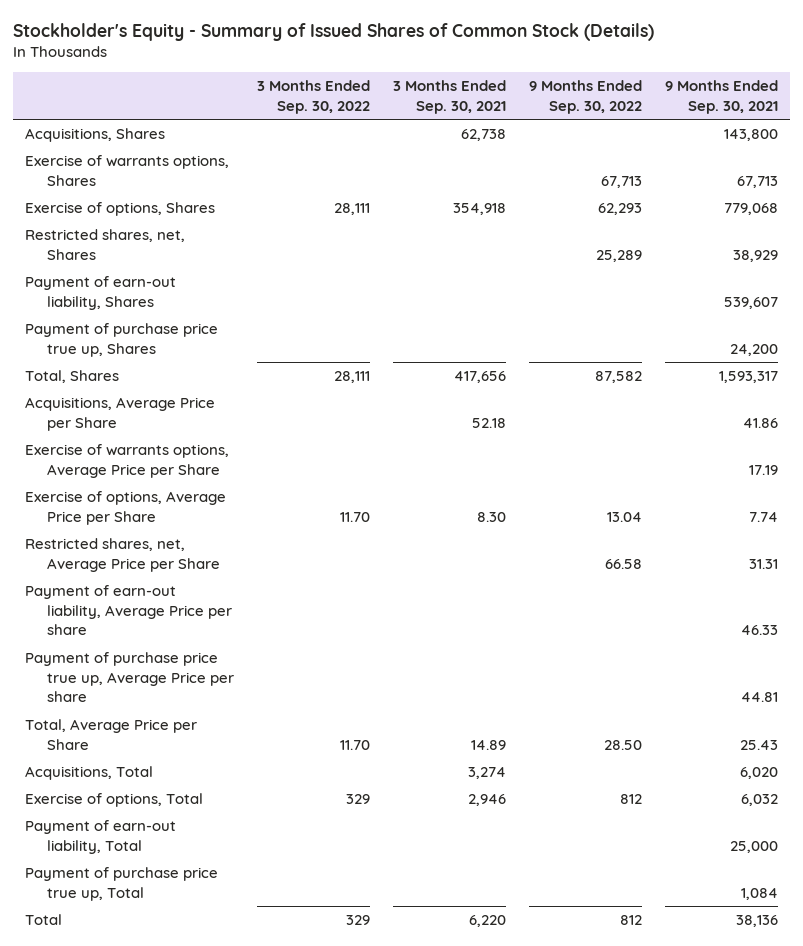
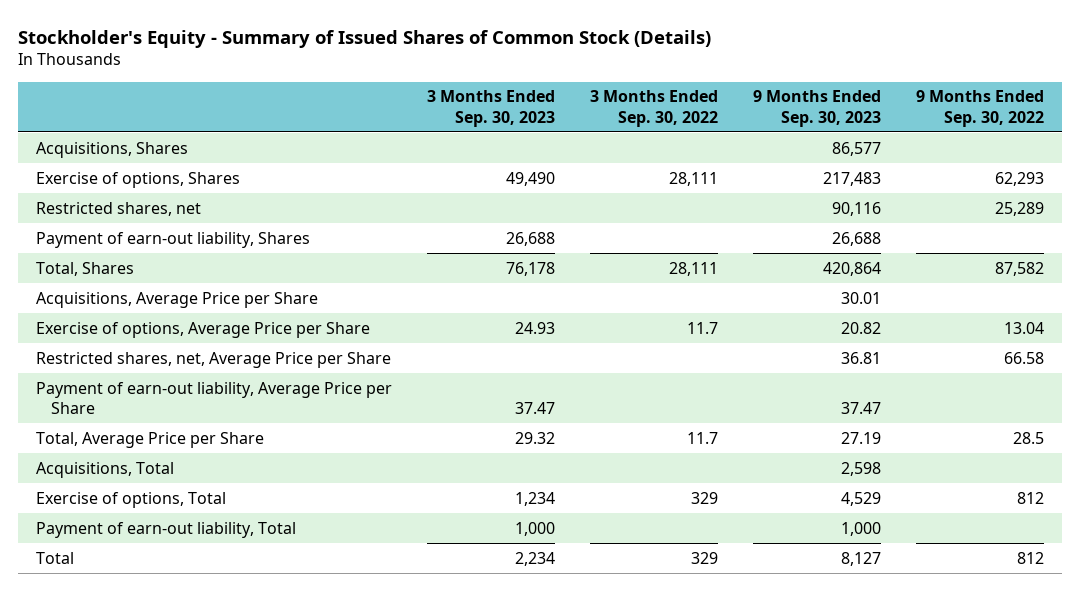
[393,80,507,114] 3 Months Ended Sep. 30, 2021 -> none
[665,80,779,114] 9 Months Ended Sep. 30, 2021 -> none
none -> [426,90,555,127] 3 Months Ended Sep. 30, 2023
none -> [753,90,882,127] 9 Months Ended Sep. 30, 2023
[24,155,229,186] Exercise of warrants options, Shares -> none
[24,229,185,260] Restricted shares, net, Shares -> [35,201,201,216] Restricted shares, net
[24,323,218,357] Payment of purchase price true up, Shares -> none
[24,444,229,478] Exercise of warrants options, Average Price per Share -> none
[340,511,371,522] 11.70 -> [687,321,719,334] 11.7
[24,652,235,703] Payment of purchase price true up, Average Price per share -> none
[24,585,233,636] Payment of earn-out liability, Average Price per share -> [35,381,392,414] Payment of earn-out liability, Average Price per Share
[340,739,371,750] 11.70 -> [687,431,719,444] 11.7
[604,739,643,750] 28.50 -> [1013,431,1045,444] 28.5
[24,867,218,901] Payment of purchase price true up, Total -> none

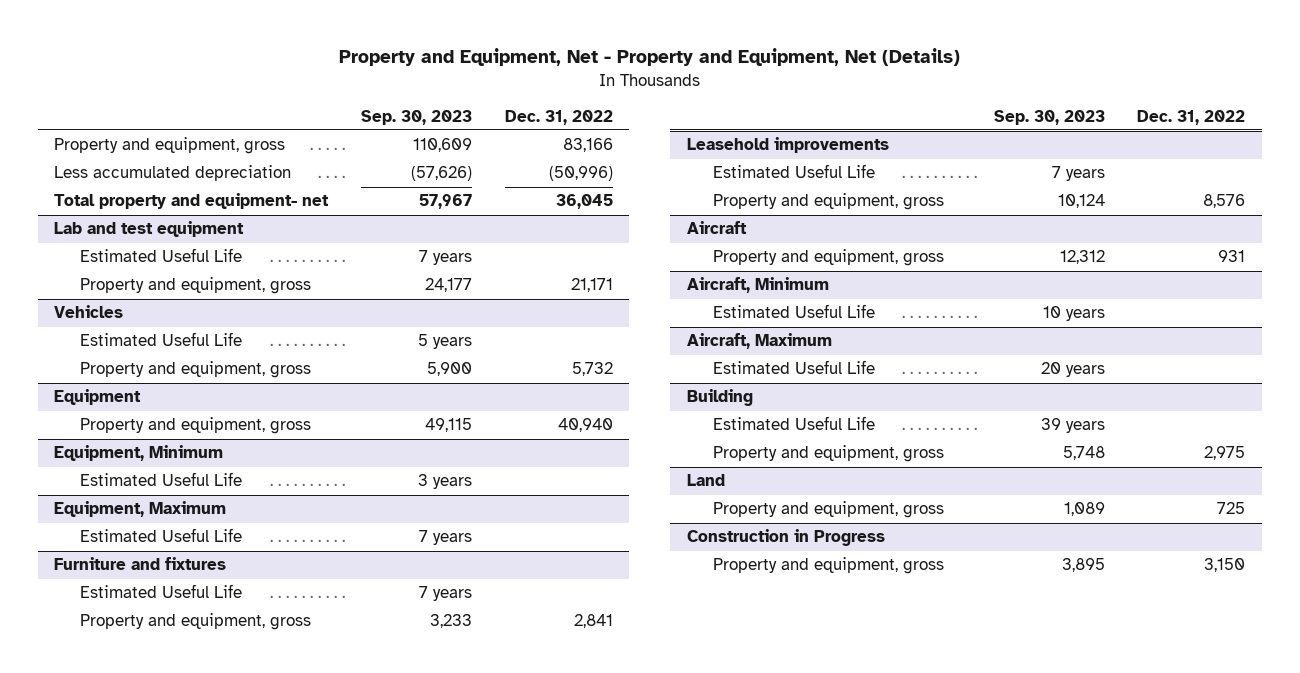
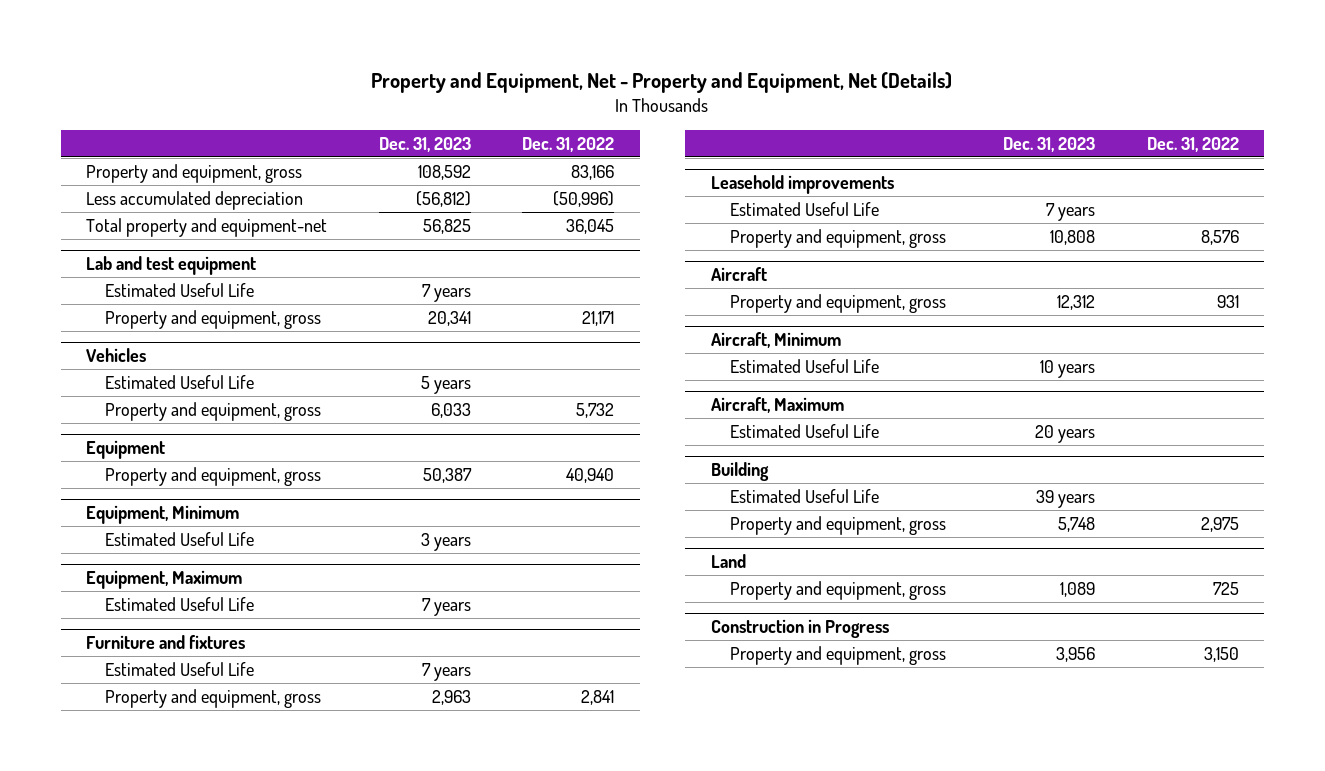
[360,109,472,125] Sep. 30, 2023 -> none
none -> [378,137,471,153] Dec. 31, 2023
[54,193,330,210] Total property and equipment- net -> [86,217,328,237] Total property and equipment-net

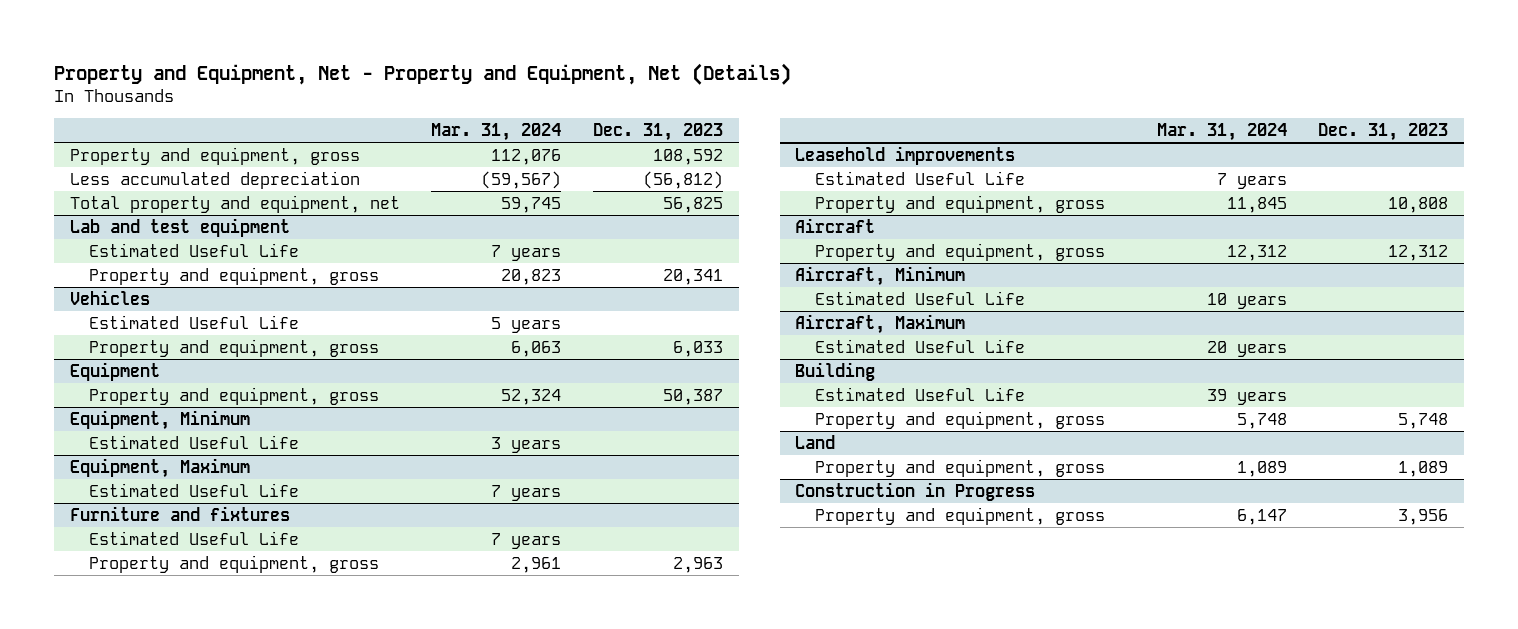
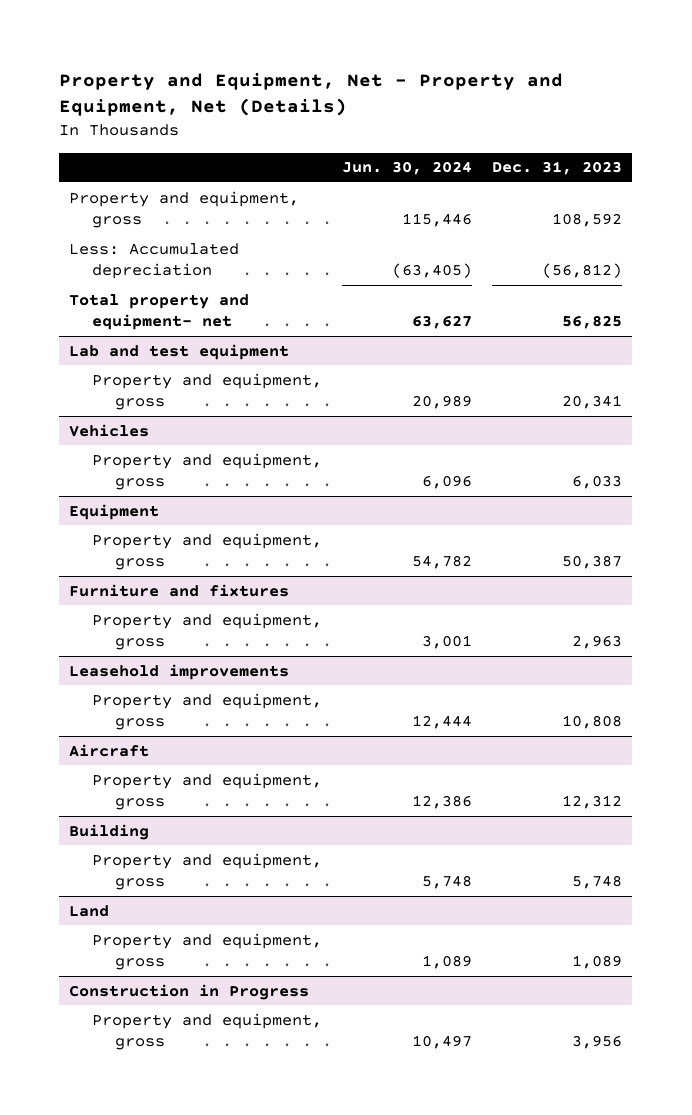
[431,123,562,142] Mar. 31, 2024 -> none
none -> [342,161,473,176] Jun. 30, 2024
[69,170,360,189] Less accumulated depreciation -> [69,242,240,280] Less: Accumulated depreciation
[69,194,400,213] Total property and equipment, net -> [69,293,250,331] Total property and equipment- net
[89,242,300,257] Estimated Useful Life -> none
[89,314,300,329] Estimated Useful Life -> none
[69,409,250,430] Equipment, Minimum -> none
[89,434,300,449] Estimated Useful Life -> none
[69,457,250,478] Equipment, Maximum -> none
[89,482,300,497] Estimated Useful Life -> none
[89,530,300,545] Estimated Useful Life -> none
[814,170,1025,185] Estimated Useful Life -> none
[795,265,966,286] Aircraft, Minimum -> none
[814,290,1025,305] Estimated Useful Life -> none
[795,313,966,334] Aircraft, Maximum -> none
[814,338,1025,353] Estimated Useful Life -> none
[814,386,1025,401] Estimated Useful Life -> none

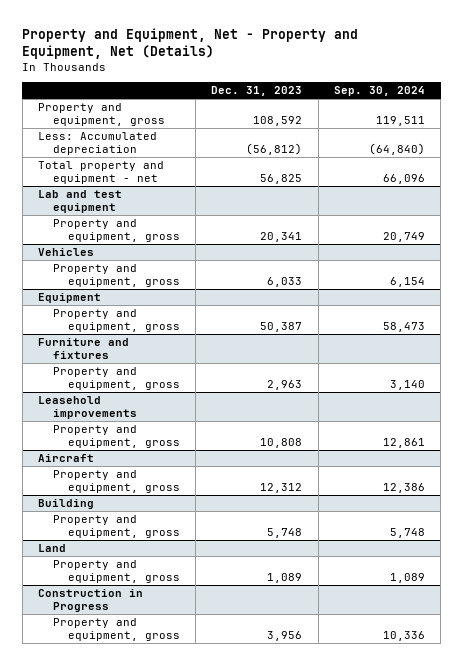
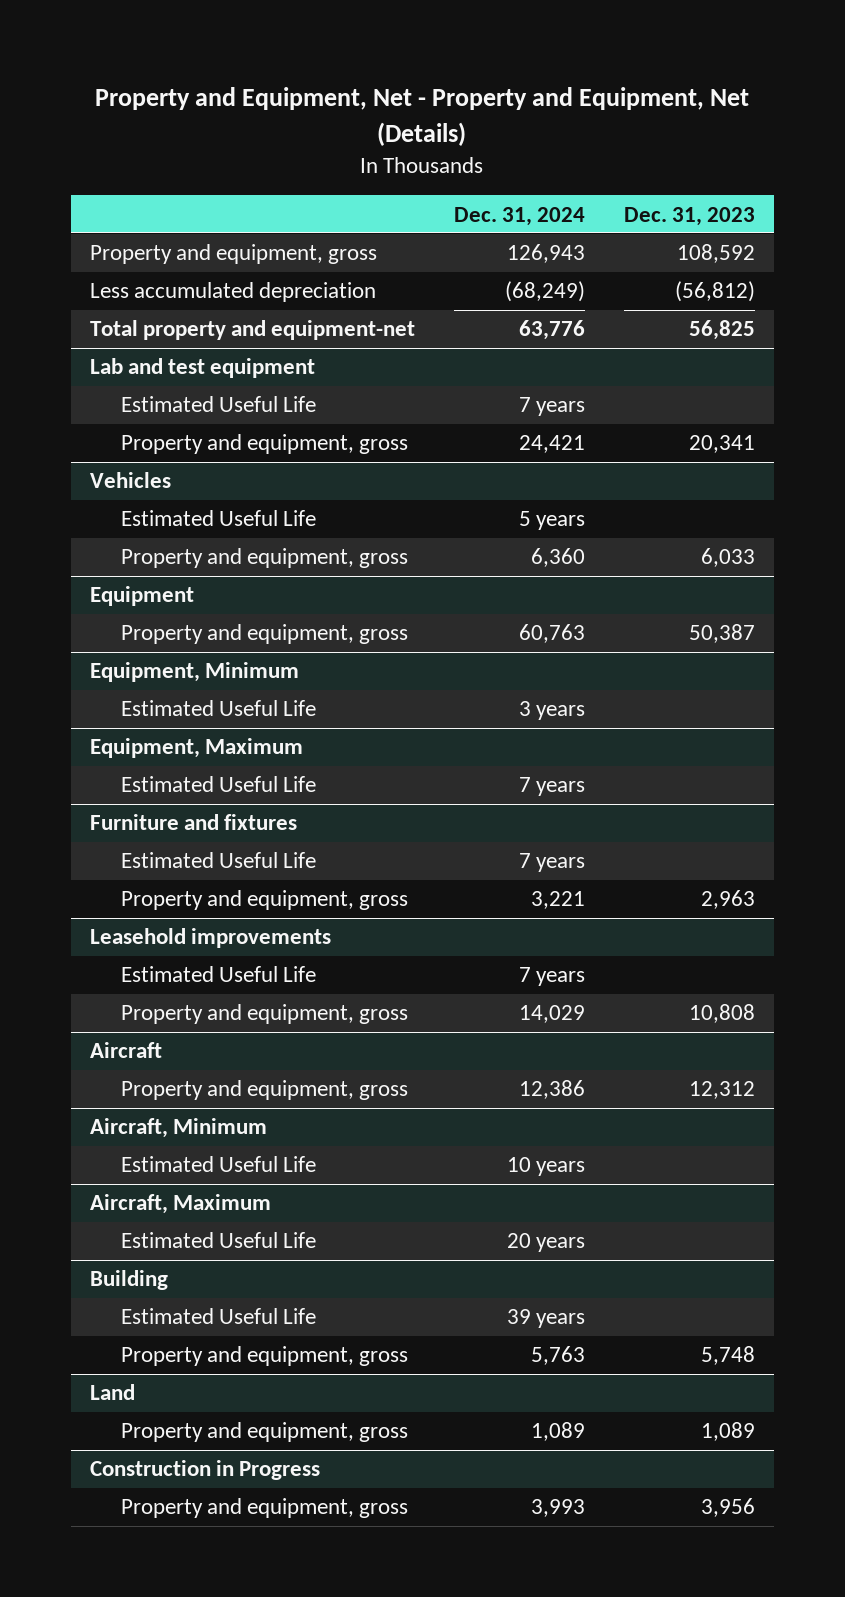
[333,86,425,97] Sep. 30, 2024 -> none
none -> [453,206,585,226] Dec. 31, 2024
[37,132,157,156] Less: Accumulated depreciation -> [90,282,377,303] Less accumulated depreciation
[37,161,164,185] Total property and equipment - net -> [90,320,416,341] Total property and equipment-net
none -> [120,396,316,413] Estimated Useful Life
none -> [120,510,316,527] Estimated Useful Life
none -> [90,662,300,683] Equipment, Minimum
none -> [120,700,316,717] Estimated Useful Life
none -> [90,738,304,759] Equipment, Maximum
none -> [120,776,316,793] Estimated Useful Life
none -> [120,852,316,869] Estimated Useful Life
none -> [120,966,316,983] Estimated Useful Life
none -> [90,1118,268,1139] Aircraft, Minimum
none -> [120,1156,316,1173] Estimated Useful Life
none -> [90,1194,272,1215] Aircraft, Maximum
none -> [120,1232,316,1249] Estimated Useful Life
none -> [120,1308,316,1325] Estimated Useful Life

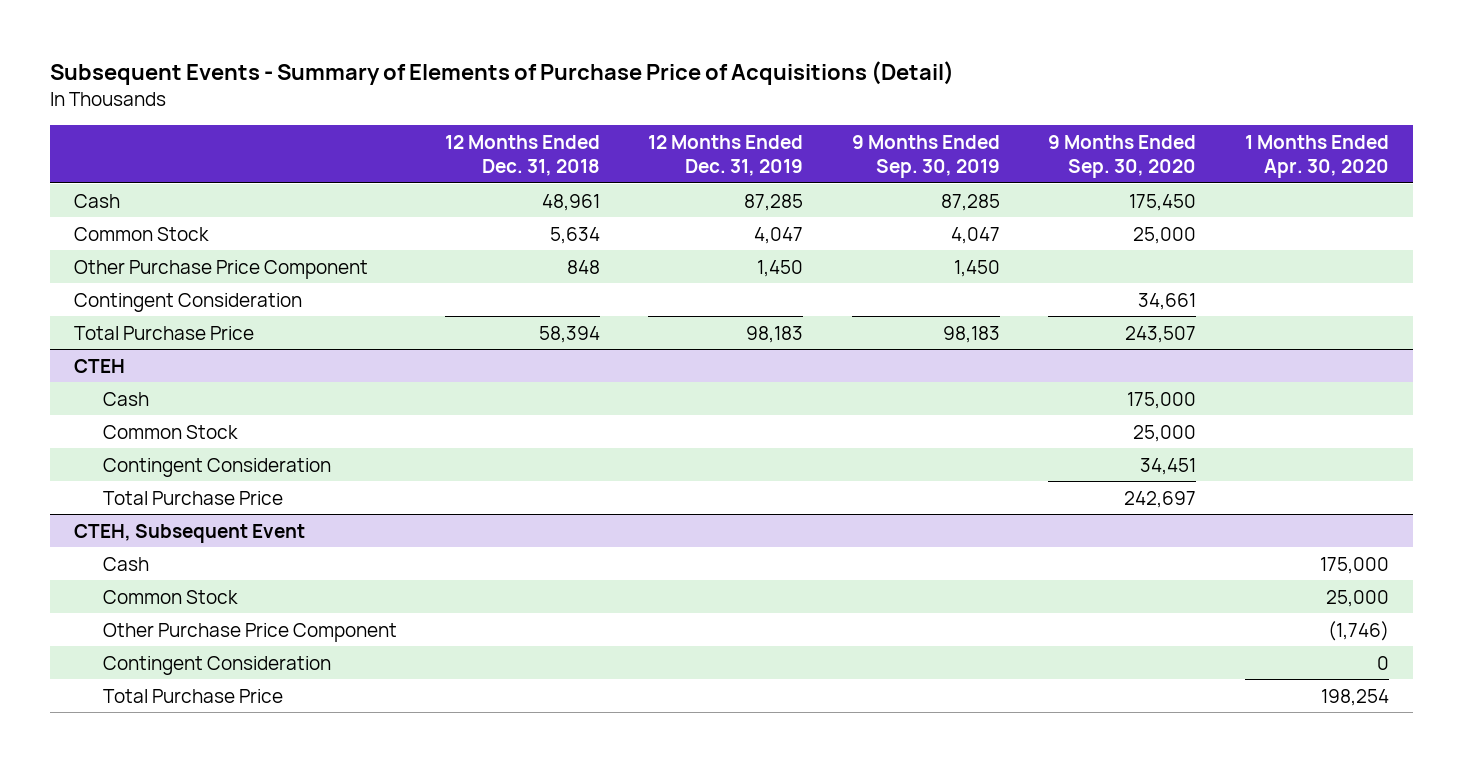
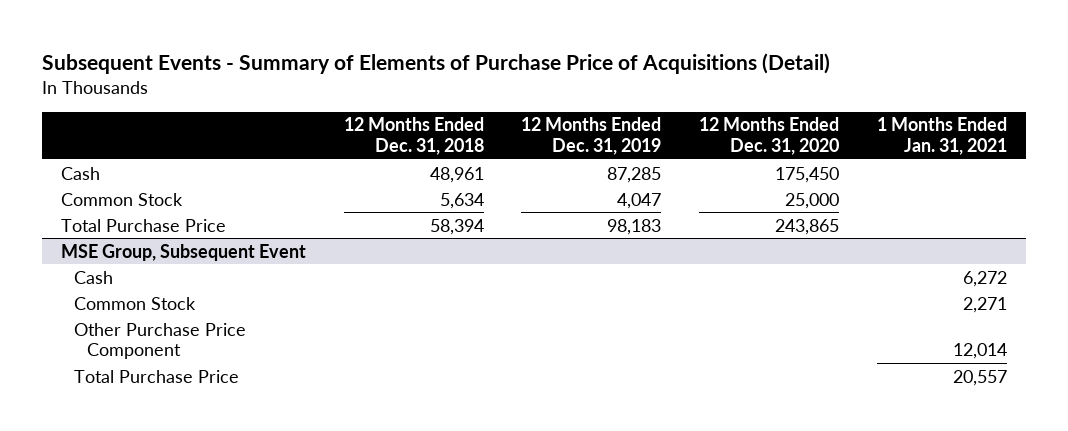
[851,134,1000,179] 9 Months Ended Sep. 30, 2019 -> none
[1048,134,1197,179] 9 Months Ended Sep. 30, 2020 -> none
[1244,134,1389,179] 1 Months Ended Apr. 30, 2020 -> none
none -> [699,117,840,156] 12 Months Ended Dec. 31, 2020
none -> [876,117,1007,156] 1 Months Ended Jan. 31, 2021
[74,259,369,279] Other Purchase Price Component -> none
[74,292,303,312] Contingent Consideration -> none
[74,358,126,373] CTEH -> none
[102,391,149,406] Cash -> none
[102,424,238,439] Common Stock -> none
[102,457,331,477] Contingent Consideration -> none
[102,490,283,505] Total Purchase Price -> none
[74,523,306,543] CTEH, Subsequent Event -> none
[102,556,149,571] Cash -> none
[102,589,238,604] Common Stock -> none
[102,622,397,642] Other Purchase Price Component -> none
[102,655,331,675] Contingent Consideration -> none
[102,688,283,703] Total Purchase Price -> none
none -> [61,243,307,261] MSE Group, Subsequent Event
none -> [74,270,114,284] Cash
none -> [74,296,197,310] Common Stock
none -> [74,322,247,360] Other Purchase Price Component
none -> [74,369,240,383] Total Purchase Price

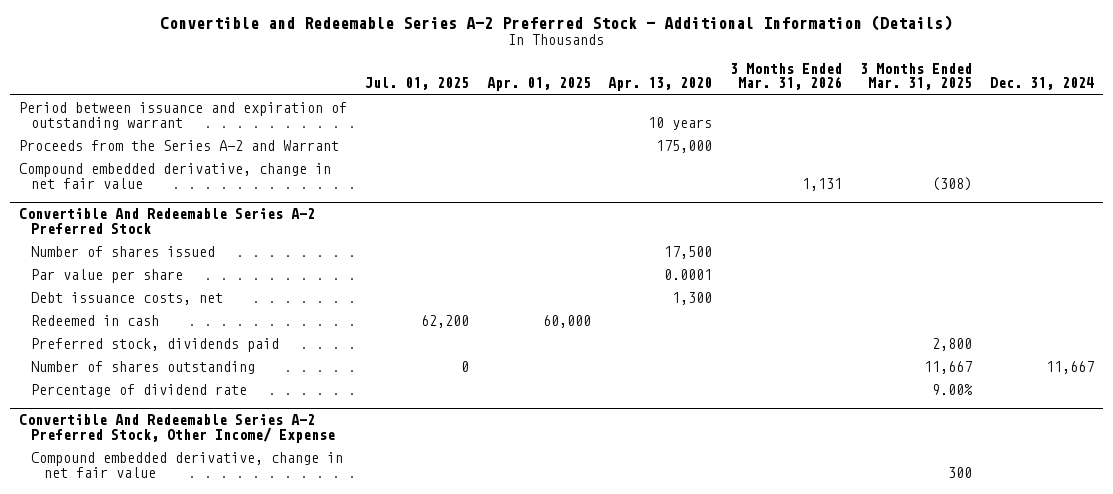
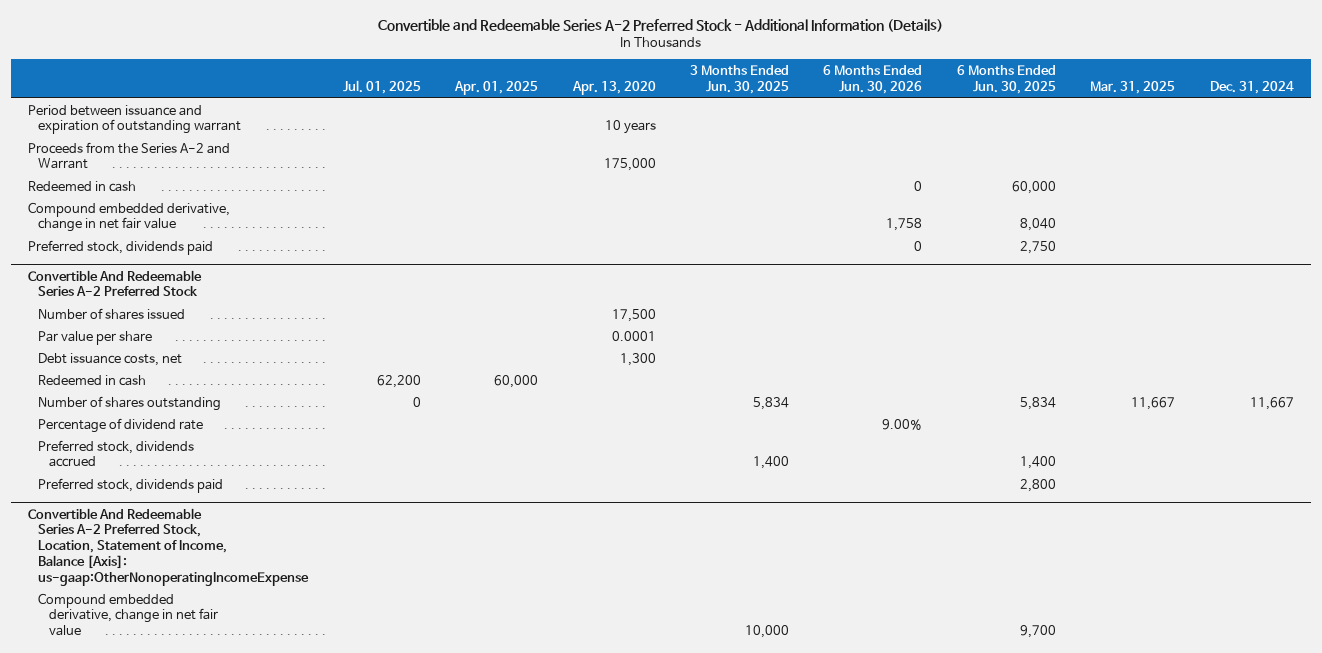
[730,63,843,91] 3 Months Ended Mar. 31, 2026 -> none
[859,63,972,91] 3 Months Ended Mar. 31, 2025 -> none
none -> [690,65,790,94] 3 Months Ended Jun. 30, 2025
none -> [823,65,923,94] 6 Months Ended Jun. 30, 2026
none -> [956,65,1056,94] 6 Months Ended Jun. 30, 2025
none -> [1090,80,1176,94] Mar. 31, 2025
none -> [28,180,137,192] Redeemed in cash
none -> [28,239,214,255] Preferred stock, dividends paid
[19,414,336,443] Convertible And Redeemable Series A-2 Preferred Stock, Other Income/ Expense -> none
[31,452,344,478] Compound embedded derivative, change in net fair value -> none
none -> [38,439,195,468] Preferred stock, dividends accrued
[31,338,280,353] Preferred stock, dividends paid -> [38,477,224,493] Preferred stock, dividends paid
none -> [28,507,310,586] Convertible And Redeemable Series A-2 Preferred Stock, Location, Statement of Income, Balance [Axis]: us-gaap:OtherNonoperatingIncomeExpense
none -> [38,592,218,637] Compound embedded derivative, change in net fair value

